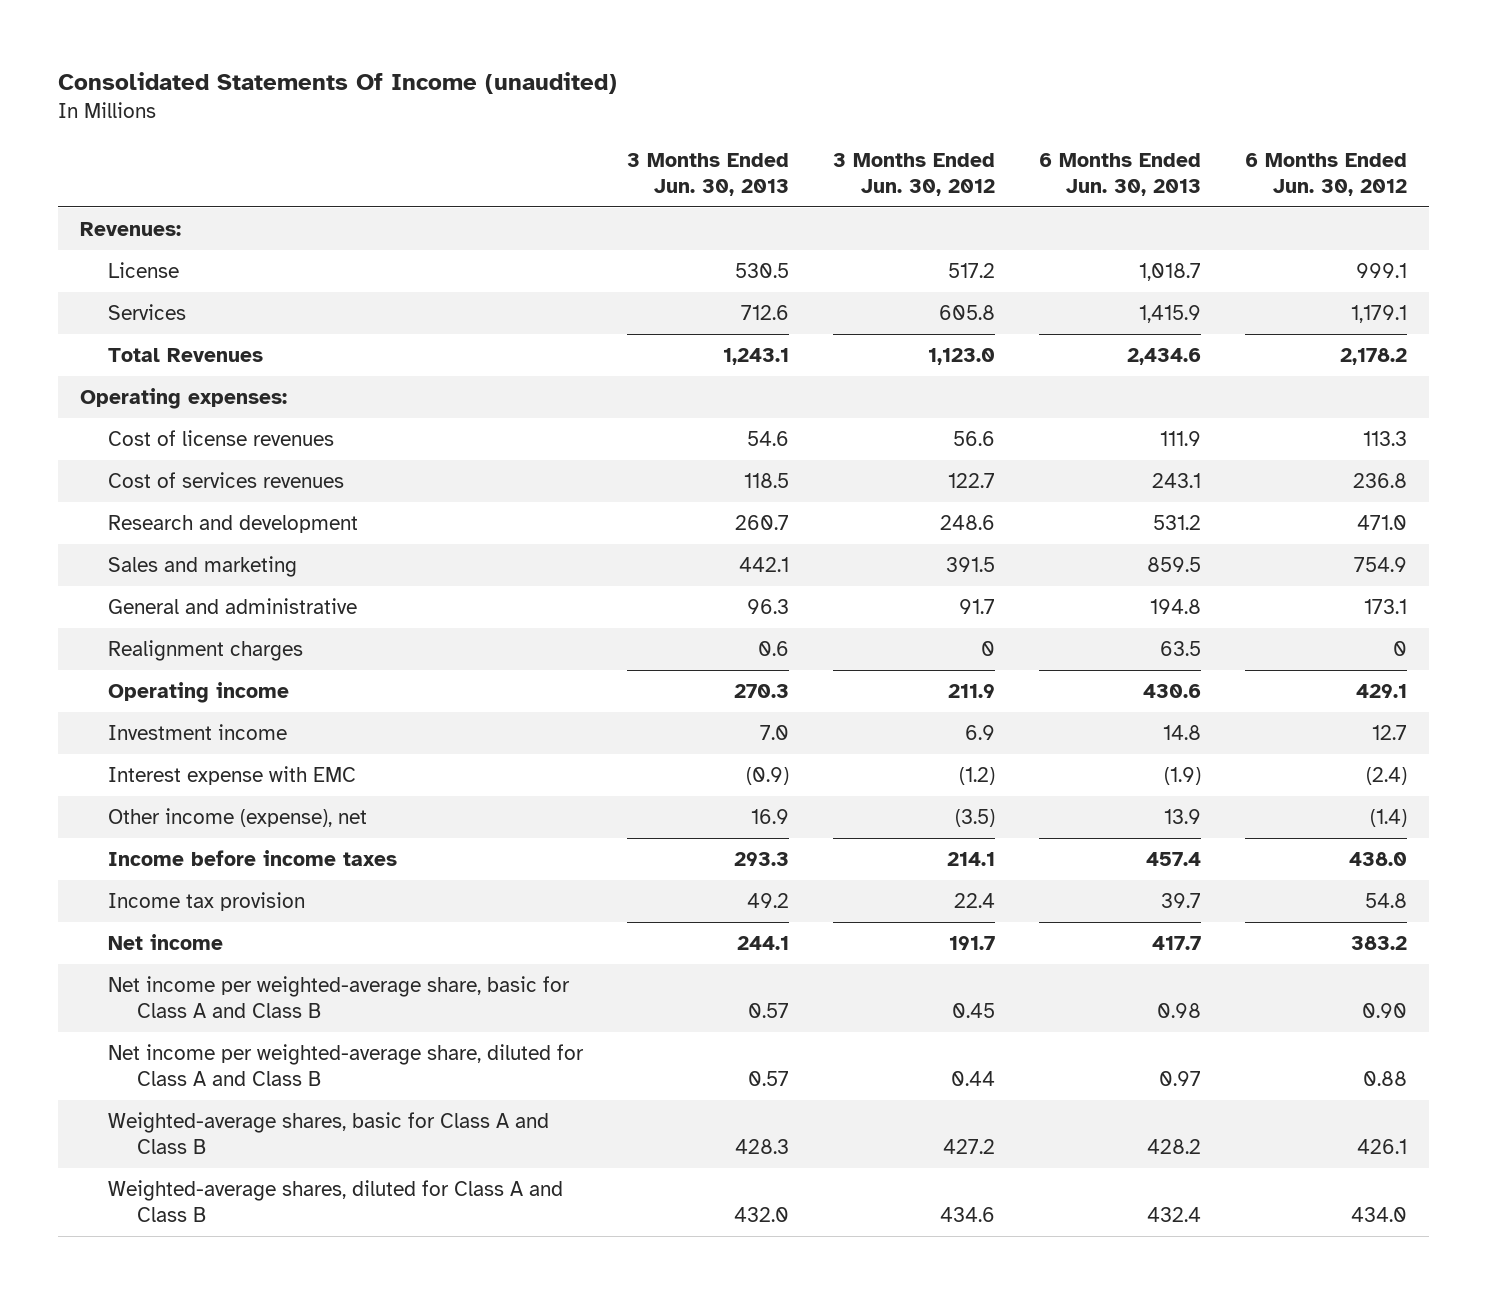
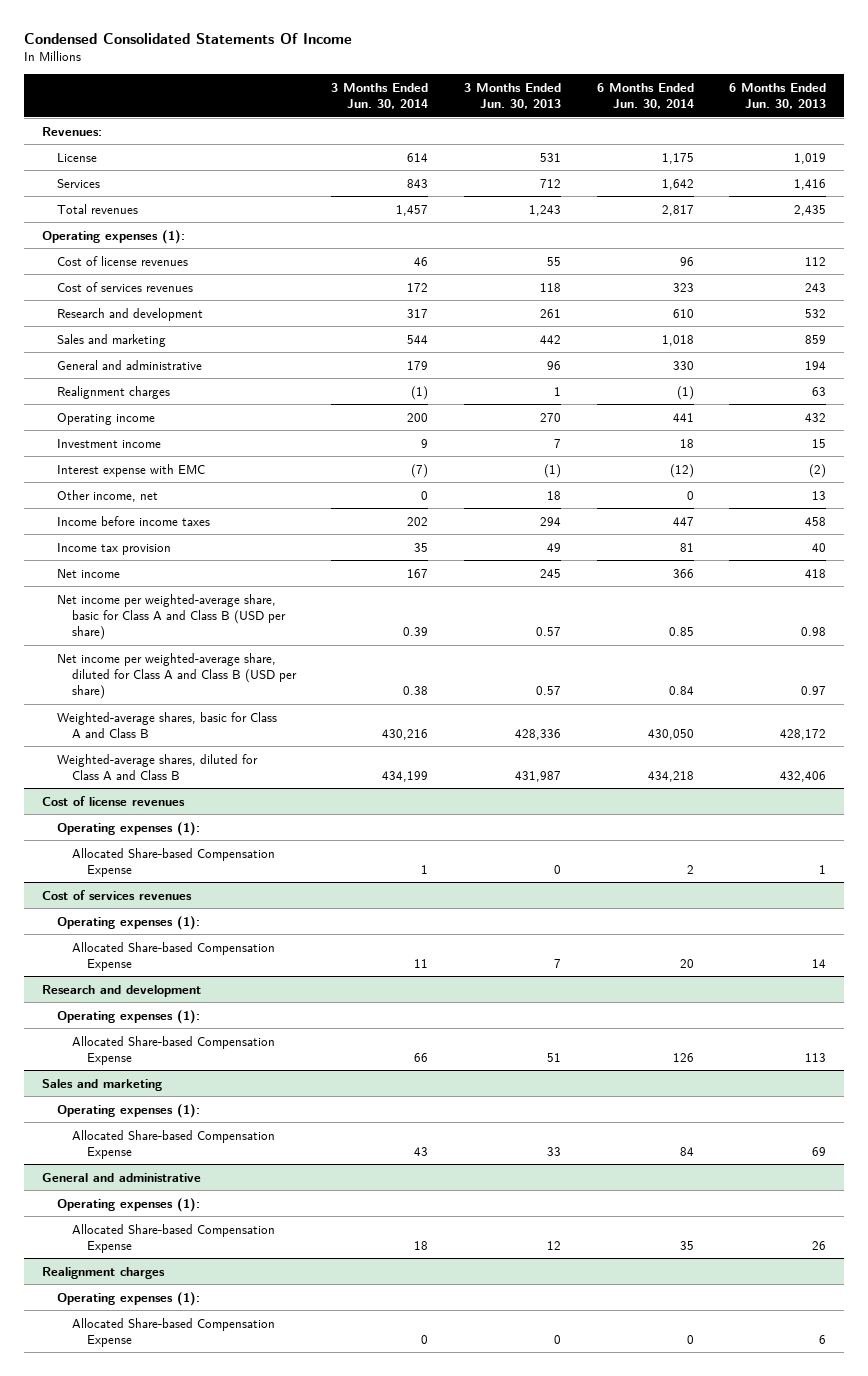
[57,72,617,95] Consolidated Statements Of Income (unaudited) -> [23,32,352,44] Condensed Consolidated Statements Of Income
[833,153,996,197] 3 Months Ended Jun. 30, 2012 -> none
[1245,153,1408,197] 6 Months Ended Jun. 30, 2012 -> none
none -> [331,82,429,110] 3 Months Ended Jun. 30, 2014
none -> [596,82,694,110] 6 Months Ended Jun. 30, 2014
[735,262,790,278] 530.5 -> [539,152,561,162] 531
[1139,262,1202,281] 1,018.7 -> [794,152,827,164] 1,019
[741,304,790,320] 712.6 -> [539,178,561,188] 712
[1139,304,1202,323] 1,415.9 -> [794,178,827,190] 1,416
[108,347,264,362] Total Revenues -> [56,203,138,214] Total revenues
[723,347,790,365] 1,243.1 -> [528,204,561,216] 1,243
[1127,347,1202,365] 2,434.6 -> [794,204,827,216] 2,435
[79,387,287,409] Operating expenses: -> [41,229,185,244] Operating expenses (1):
[747,430,790,446] 54.6 -> [546,256,561,266] 55
[1160,430,1202,446] 111.9 -> [805,256,827,266] 112
[744,472,790,488] 118.5 -> [539,282,561,292] 118
[1152,472,1202,488] 243.1 -> [805,282,827,292] 243
[735,514,790,530] 260.7 -> [539,308,561,318] 261
[1153,514,1202,530] 531.2 -> [805,308,827,318] 532
[739,556,790,572] 442.1 -> [539,334,561,344] 442
[1147,556,1202,572] 859.5 -> [805,334,827,344] 859
[747,598,790,614] 96.3 -> [546,360,561,370] 96
[1150,598,1202,614] 194.8 -> [805,360,827,370] 194
[758,640,790,656] 0.6 -> [553,386,561,396] 1
[1160,640,1202,656] 63.5 -> [812,386,827,396] 63
[734,683,790,698] 270.3 -> [539,412,561,422] 270
[1143,683,1202,698] 430.6 -> [805,412,827,422] 432
[760,724,790,740] 7.0 -> [553,438,561,448] 7
[1163,724,1202,740] 14.8 -> [812,438,827,448] 15
[746,766,790,785] (0.9) -> [543,463,561,478] (1)
[1164,766,1202,785] (1.9) -> [809,463,827,478] (2)
[108,807,368,827] Other income (expense), net -> [56,489,158,502] Other income, net
[751,808,790,824] 16.9 -> [546,490,561,500] 18
[1164,808,1202,824] 13.9 -> [812,490,827,500] 13
[734,851,790,866] 293.3 -> [539,516,561,526] 294
[1146,851,1202,866] 457.4 -> [805,516,827,526] 458
[747,892,790,908] 49.2 -> [546,542,561,552] 49
[1161,892,1202,908] 39.7 -> [812,542,827,552] 40
[737,935,790,950] 244.1 -> [539,568,561,578] 245
[1152,935,1202,950] 417.7 -> [805,568,827,578] 418
[108,975,571,1019] Net income per weighted-average share, basic for Class A and Class B -> [56,593,286,641] Net income per weighted-average share, basic for Class A and Class B (USD per share)
[108,1043,585,1087] Net income per weighted-average share, diluted for Class A and Class B -> [56,652,297,700] Net income per weighted-average share, diluted for Class A and Class B (USD per share)
[735,1139,790,1155] 428.3 -> [514,728,561,740] 428,336
[1147,1139,1202,1155] 428.2 -> [780,728,827,740] 428,172
[734,1207,790,1223] 432.0 -> [514,770,561,782] 431,987
[1147,1207,1202,1223] 432.4 -> [780,770,827,782] 432,406
none -> [41,795,185,806] Cost of license revenues
none -> [56,821,200,836] Operating expenses (1):
none -> [71,847,275,877] Allocated Share-based Compensation Expense
none -> [41,889,192,900] Cost of services revenues
none -> [56,915,200,930] Operating expenses (1):
none -> [71,941,275,971] Allocated Share-based Compensation Expense
none -> [41,984,201,997] Research and development
none -> [56,1009,200,1024] Operating expenses (1):
none -> [71,1035,275,1065] Allocated Share-based Compensation Expense
none -> [41,1078,162,1091] Sales and marketing
none -> [56,1103,200,1118] Operating expenses (1):
none -> [71,1129,275,1159] Allocated Share-based Compensation Expense
none -> [41,1172,201,1182] General and administrative
none -> [56,1197,200,1212] Operating expenses (1):
none -> [71,1223,275,1253] Allocated Share-based Compensation Expense
none -> [41,1266,165,1279] Realignment charges
none -> [56,1291,200,1306] Operating expenses (1):
none -> [71,1317,275,1347] Allocated Share-based Compensation Expense

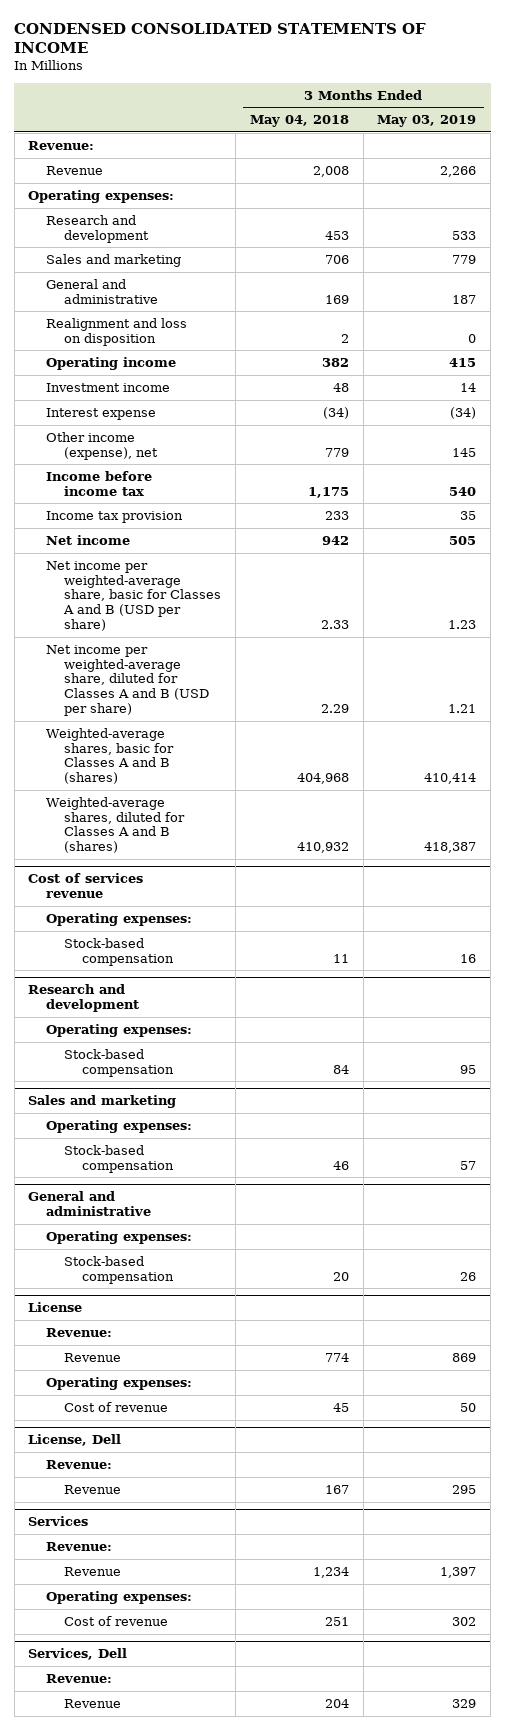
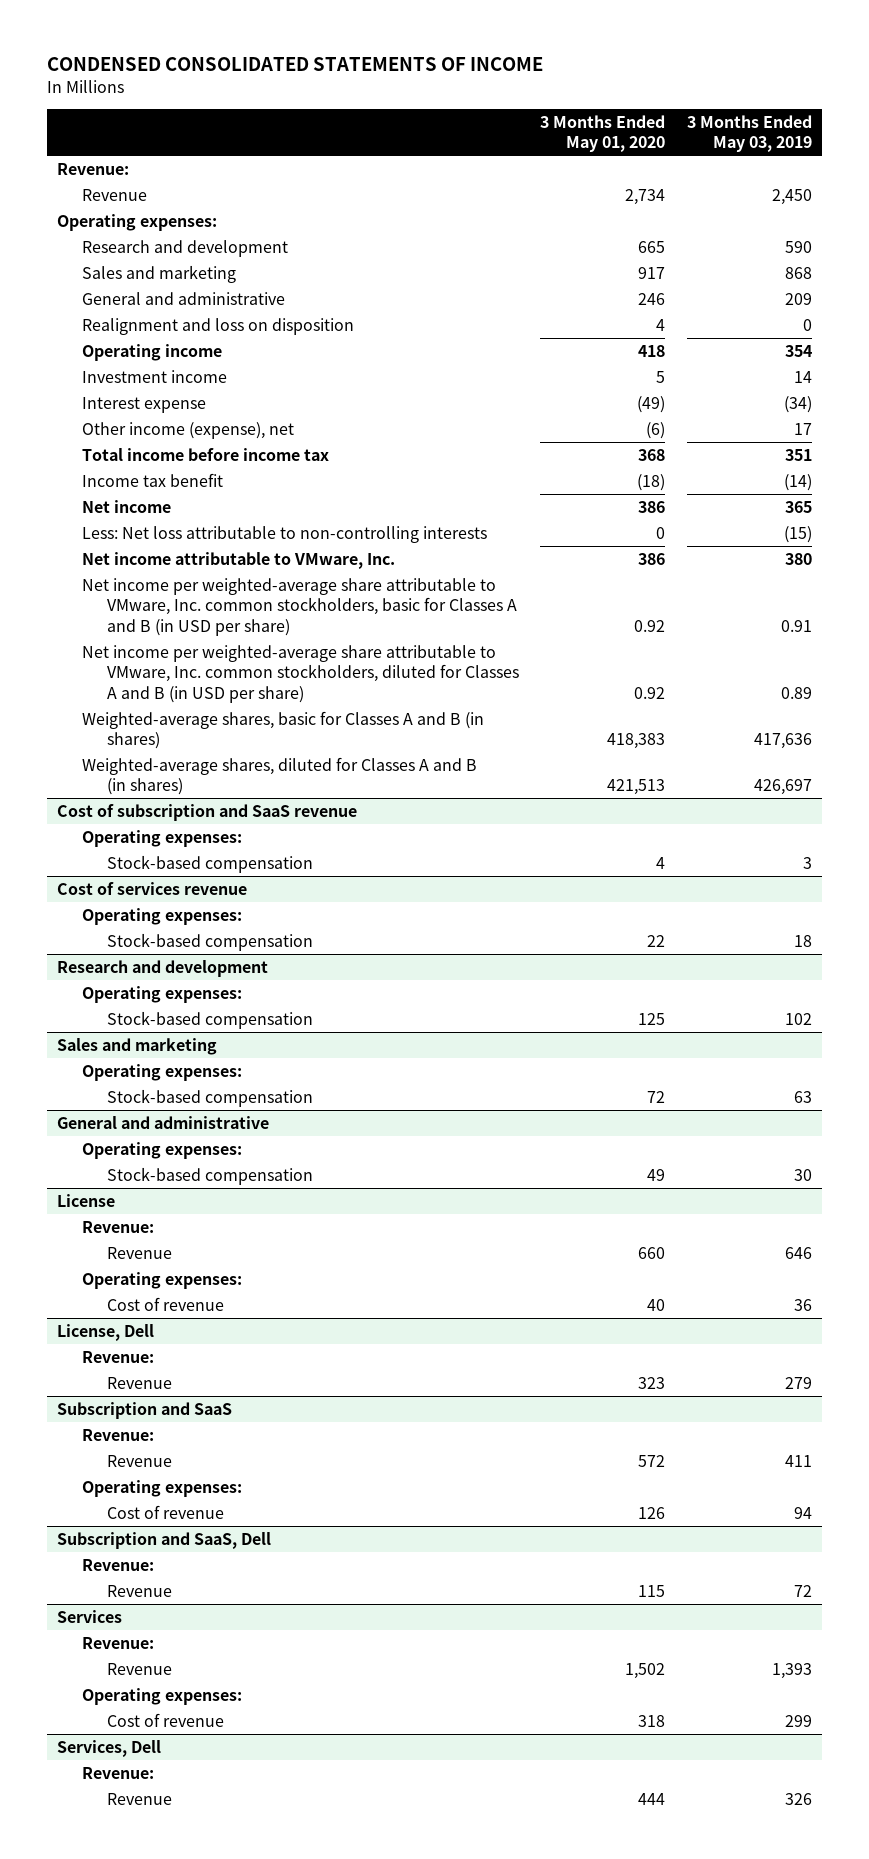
[249,115,349,128] May 04, 2018 -> none
none -> [540,114,666,153] 3 Months Ended May 01, 2020
[440,165,477,177] 2,266 -> [771,188,812,205] 2,450
[452,230,477,240] 533 -> [784,240,812,253] 590
[452,254,477,264] 779 -> [784,266,812,279] 868
[452,294,477,304] 187 -> [784,292,812,305] 209
[449,357,477,367] 415 -> [784,344,812,357] 354
[452,447,477,457] 145 -> [793,422,812,435] 17
[46,470,153,496] Income before income tax -> [82,447,330,461] Total income before income tax
[449,486,477,496] 540 -> [784,448,812,461] 351
[46,510,184,523] Income tax provision -> [82,472,224,487] Income tax benefit
[460,510,477,520] 35 -> [783,473,812,491] (14)
[449,535,477,545] 505 -> [784,500,812,513] 365
none -> [82,525,488,543] Less: Net loss attributable to non-controlling interests
none -> [82,551,396,569] Net income attributable to VMware, Inc.
[46,560,222,631] Net income per weighted-average share, basic for Classes A and B (USD per share) -> [82,577,517,636] Net income per weighted-average share attributable to VMware, Inc. common stockholders, basic for Classes A and B (in USD per share)
[448,619,477,629] 1.23 -> [780,619,812,632] 0.91
[46,644,210,716] Net income per weighted-average share, diluted for Classes A and B (USD per share) -> [82,644,519,703] Net income per weighted-average share attributable to VMware, Inc. common stockholders, diluted for Classes A and B (in USD per share)
[448,703,477,713] 1.21 -> [780,686,812,699] 0.89
[46,727,175,785] Weighted-average shares, basic for Classes A and B (shares) -> [82,710,485,750] Weighted-average shares, basic for Classes A and B (in shares)
[424,773,477,785] 410,414 -> [753,733,812,750] 417,636
[46,796,186,854] Weighted-average shares, diluted for Classes A and B (shares) -> [82,756,478,796] Weighted-average shares, diluted for Classes A and B (in shares)
[424,842,477,854] 418,387 -> [753,779,812,796] 426,697
none -> [57,803,358,821] Cost of subscription and SaaS revenue
none -> [82,829,243,847] Operating expenses:
none -> [106,854,313,873] Stock-based compensation
[460,953,477,963] 16 -> [793,934,812,947] 18
[460,1064,477,1074] 95 -> [784,1012,812,1025] 102
[460,1160,477,1170] 57 -> [793,1090,812,1103] 63
[460,1271,477,1281] 26 -> [793,1168,812,1181] 30
[452,1352,477,1362] 869 -> [784,1246,812,1259] 646
[460,1402,477,1412] 50 -> [793,1298,812,1311] 36
[452,1484,477,1494] 295 -> [784,1376,812,1389] 279
none -> [57,1401,233,1419] Subscription and SaaS
none -> [82,1428,155,1441] Revenue:
none -> [106,1454,172,1467] Revenue
none -> [82,1479,243,1497] Operating expenses:
none -> [106,1504,224,1519] Cost of revenue
none -> [57,1531,272,1549] Subscription and SaaS, Dell
none -> [82,1558,155,1571] Revenue:
none -> [106,1584,172,1597] Revenue
[440,1566,477,1578] 1,397 -> [771,1662,812,1679] 1,393
[452,1616,477,1626] 302 -> [784,1714,812,1727] 299
[452,1698,477,1708] 329 -> [784,1792,812,1805] 326

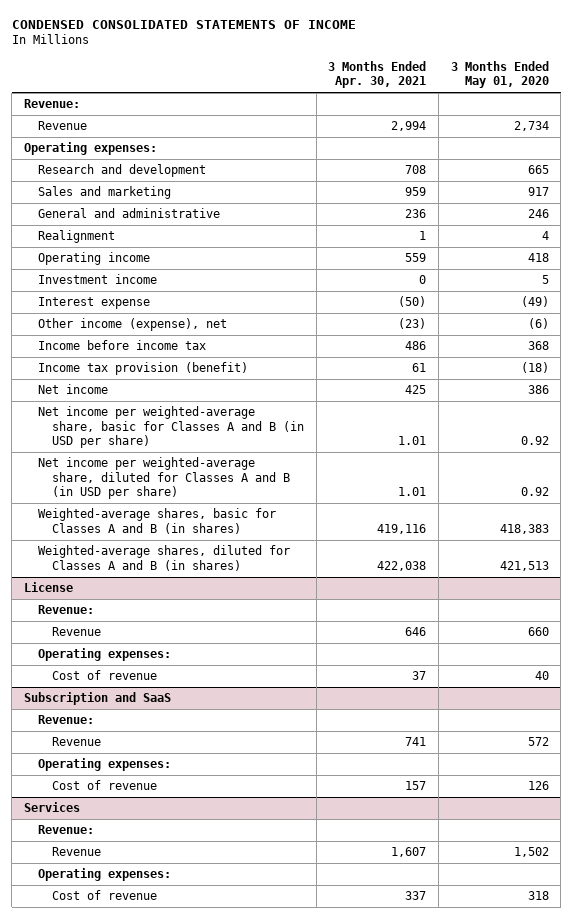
[686,114,812,153] 3 Months Ended May 03, 2019 -> none
none -> [328,61,427,89] 3 Months Ended Apr. 30, 2021
[82,317,355,335] Realignment and loss on disposition -> none
none -> [37,230,115,244] Realignment
[82,447,330,461] Total income before income tax -> [37,340,206,351] Income before income tax
[82,472,224,487] Income tax benefit -> [37,362,248,376] Income tax provision (benefit)
[82,525,488,543] Less: Net loss attributable to non-controlling interests -> none
[82,551,396,569] Net income attributable to VMware, Inc. -> none
[82,577,517,636] Net income per weighted-average share attributable to VMware, Inc. common stockholders, basic for Classes A and B (in USD per share) -> [37,406,304,448] Net income per weighted-average share, basic for Classes A and B (in USD per share)
[82,644,519,703] Net income per weighted-average share attributable to VMware, Inc. common stockholders, diluted for Classes A and B (in USD per share) -> [37,457,290,499] Net income per weighted-average share, diluted for Classes A and B (in USD per share)
[57,803,358,821] Cost of subscription and SaaS revenue -> none
[82,829,243,847] Operating expenses: -> none
[106,854,313,873] Stock-based compensation -> none
[57,881,248,895] Cost of services revenue -> none
[82,907,243,925] Operating expenses: -> none
[106,932,313,951] Stock-based compensation -> none
[57,959,269,977] Research and development -> none
[82,985,243,1003] Operating expenses: -> none
[106,1010,313,1029] Stock-based compensation -> none
[57,1037,218,1055] Sales and marketing -> none
[82,1063,243,1081] Operating expenses: -> none
[106,1088,313,1107] Stock-based compensation -> none
[57,1115,270,1129] General and administrative -> none
[82,1141,243,1159] Operating expenses: -> none
[106,1166,313,1185] Stock-based compensation -> none
[57,1323,155,1341] License, Dell -> none
[82,1350,155,1363] Revenue: -> none
[106,1376,172,1389] Revenue -> none
[57,1531,272,1549] Subscription and SaaS, Dell -> none
[82,1558,155,1571] Revenue: -> none
[106,1584,172,1597] Revenue -> none
[57,1739,162,1757] Services, Dell -> none
[82,1766,155,1779] Revenue: -> none
[106,1792,172,1805] Revenue -> none

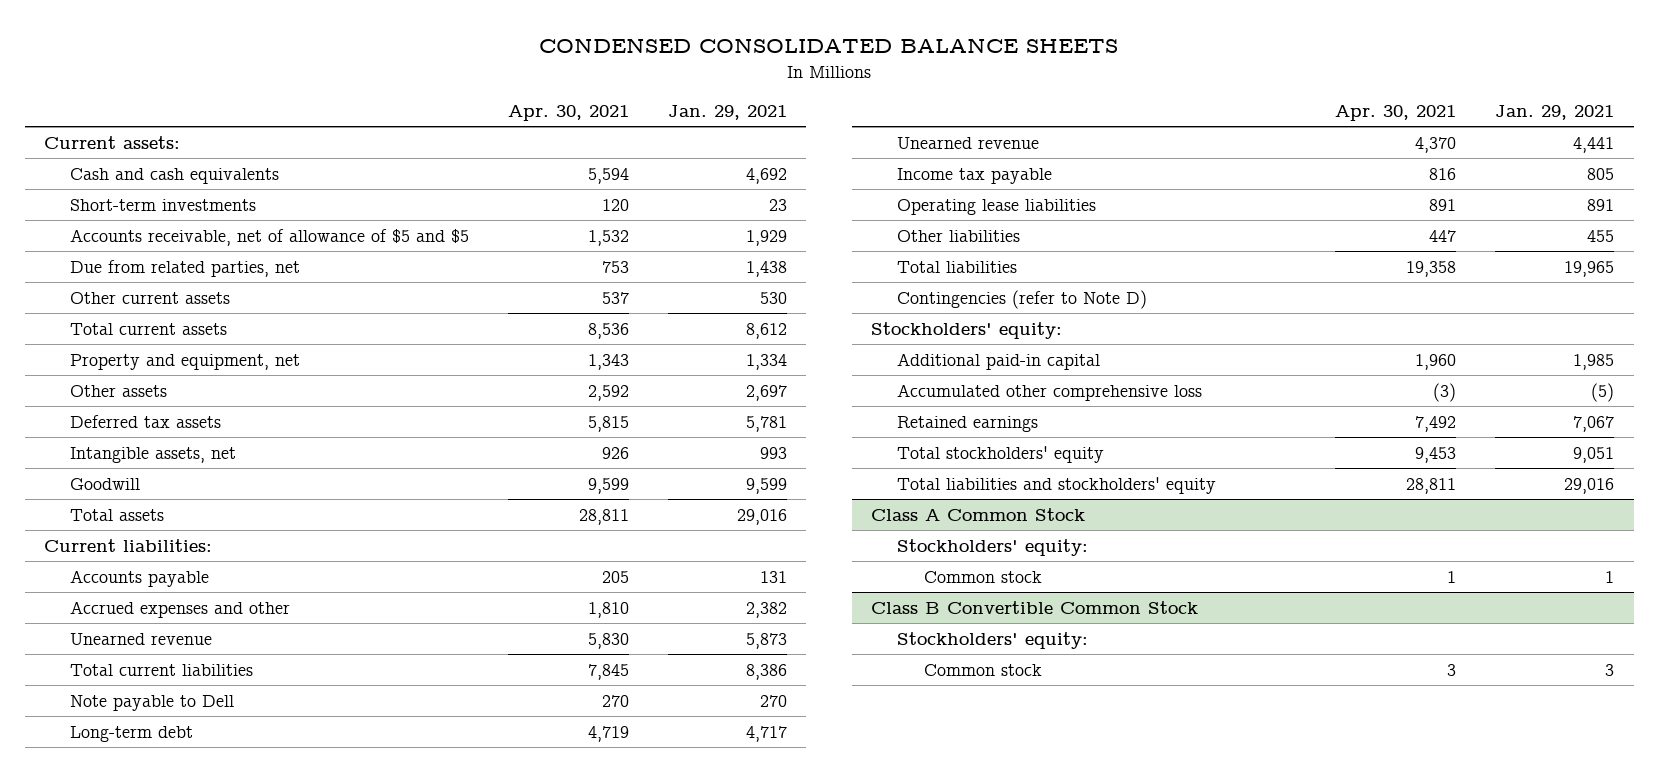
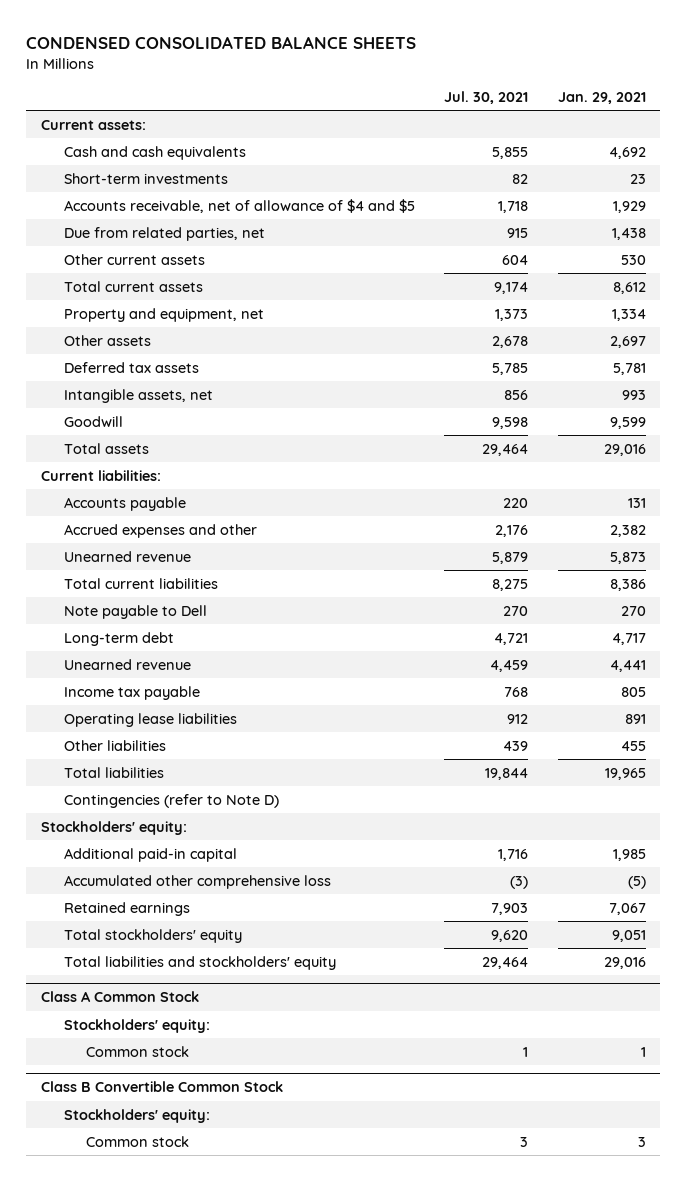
[508,105,630,122] Apr. 30, 2021 -> none
none -> [444,90,529,104] Jul. 30, 2021
[70,228,470,246] Accounts receivable, net of allowance of $5 and $5 -> [63,198,415,213] Accounts receivable, net of allowance of $4 and $5

